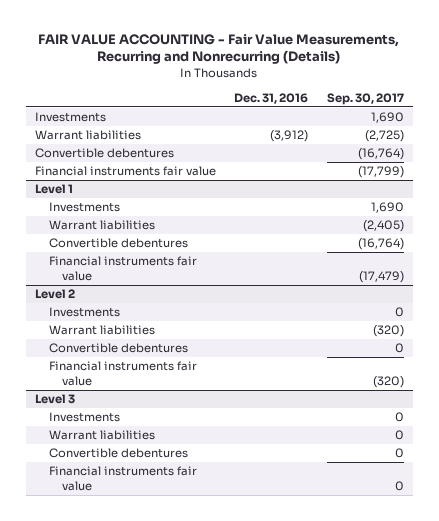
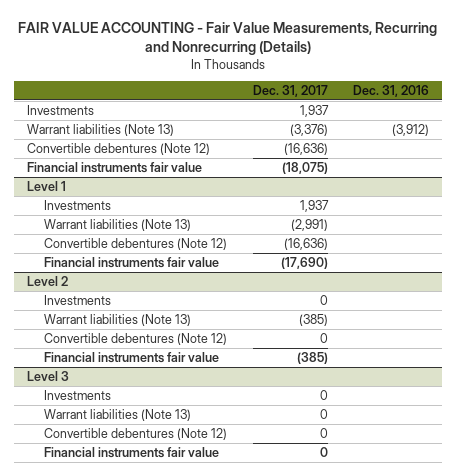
[326,92,404,105] Sep. 30, 2017 -> none
none -> [252,84,328,97] Dec. 31, 2017
[34,130,141,141] Warrant liabilities -> [26,123,174,136] Warrant liabilities (Note 13)
[34,148,174,159] Convertible debentures -> [26,142,210,155] Convertible debentures (Note 12)
[48,220,155,231] Warrant liabilities -> [43,218,191,231] Warrant liabilities (Note 13)
[48,238,188,249] Convertible debentures -> [43,237,227,250] Convertible debentures (Note 12)
[48,325,155,336] Warrant liabilities -> [43,313,191,326] Warrant liabilities (Note 13)
[48,343,188,354] Convertible debentures -> [43,332,227,345] Convertible debentures (Note 12)
[48,430,155,441] Warrant liabilities -> [43,408,191,421] Warrant liabilities (Note 13)
[48,448,188,459] Convertible debentures -> [43,427,227,440] Convertible debentures (Note 12)

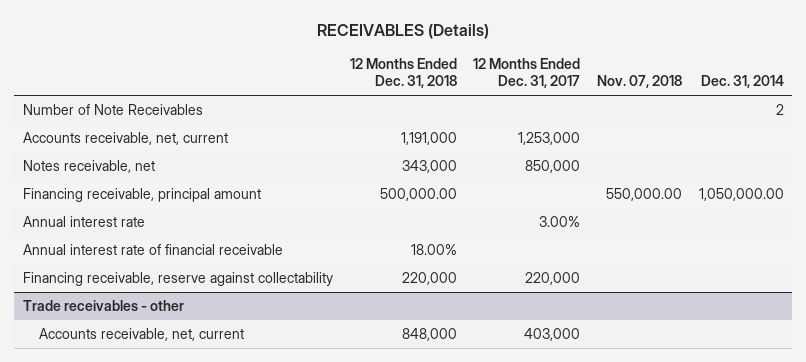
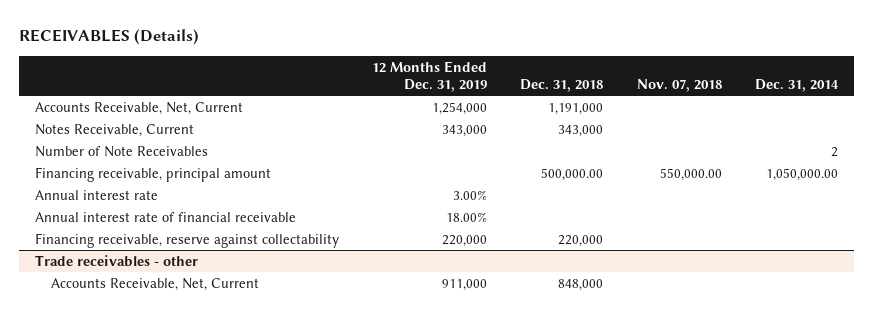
[349,57,457,89] 12 Months Ended Dec. 31, 2018 -> none
[473,57,581,89] 12 Months Ended Dec. 31, 2017 -> none
none -> [372,60,488,92] 12 Months Ended Dec. 31, 2019
none -> [520,78,604,92] Dec. 31, 2018
none -> [35,101,244,115] Accounts Receivable, Net, Current
none -> [35,123,195,137] Notes Receivable, Current
[22,131,228,145] Accounts receivable, net, current -> none
[22,159,155,173] Notes receivable, net -> none
[38,327,244,341] Accounts receivable, net, current -> [51,277,260,291] Accounts Receivable, Net, Current

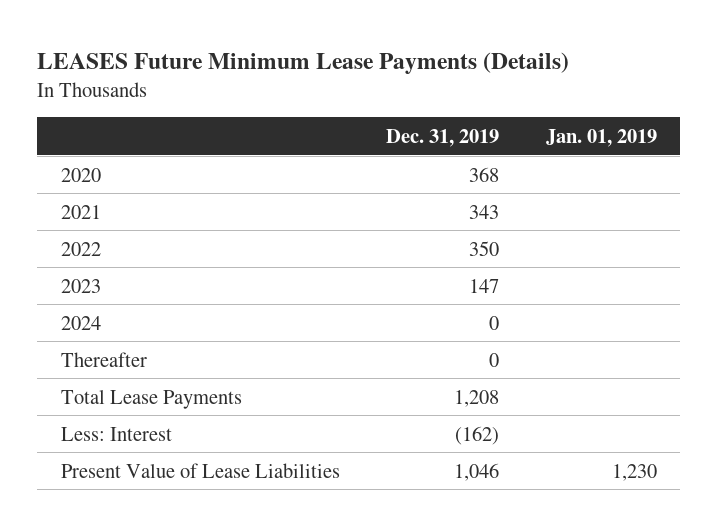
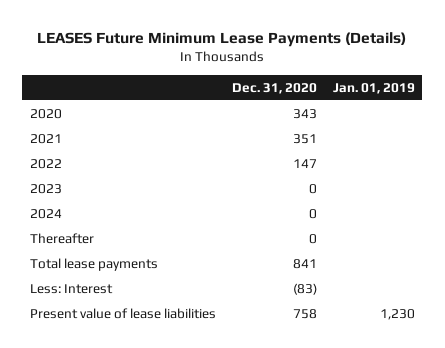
[386,128,500,147] Dec. 31, 2019 -> none
none -> [231,82,317,94] Dec. 31, 2020
[60,389,242,409] Total Lease Payments -> [30,257,159,271] Total lease payments
[60,462,340,478] Present Value of Lease Liabilities -> [30,307,217,319] Present value of lease liabilities

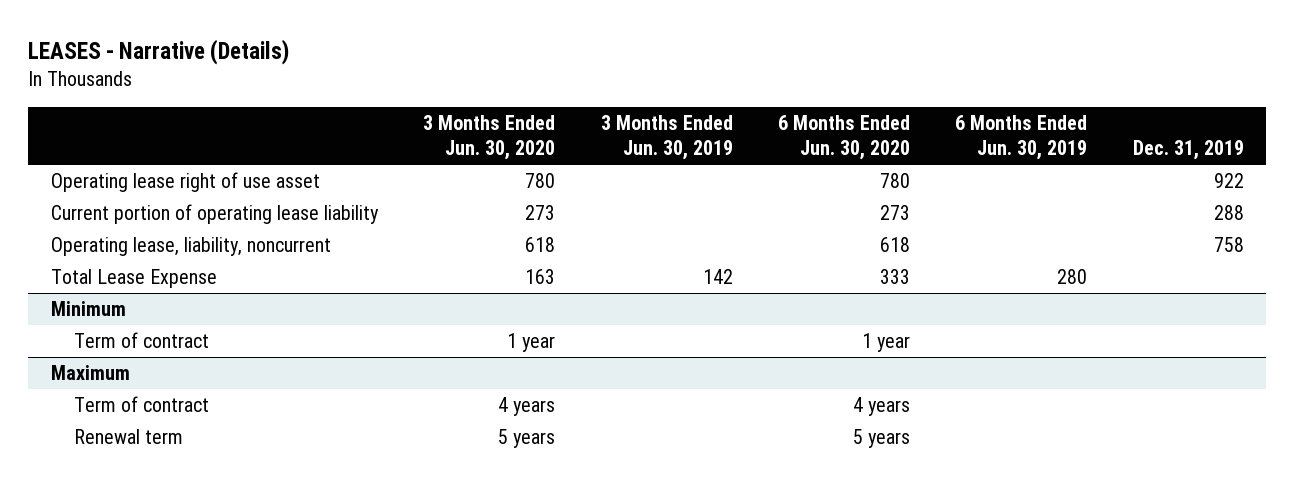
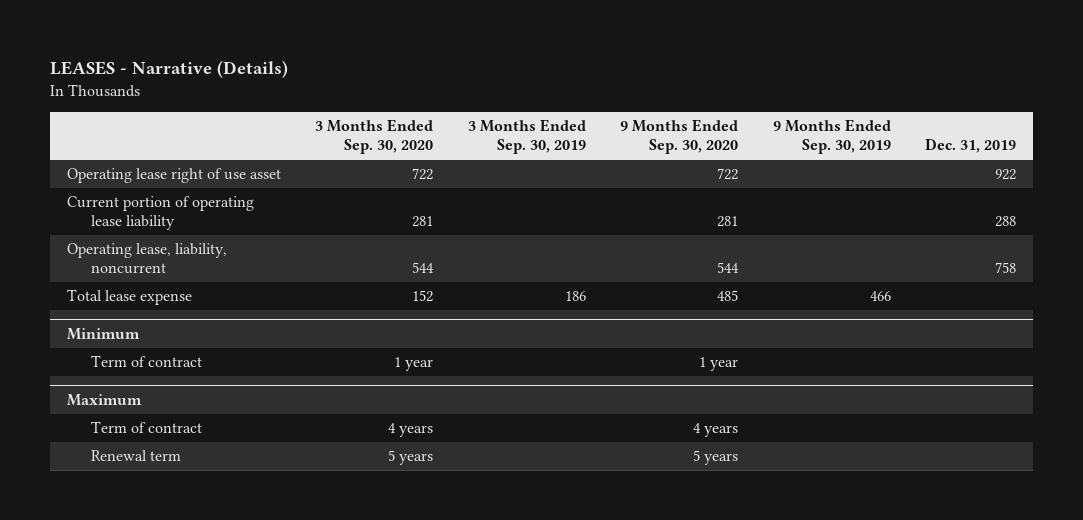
[423,114,556,161] 3 Months Ended Jun. 30, 2020 -> none
[600,114,733,161] 3 Months Ended Jun. 30, 2019 -> none
[777,114,910,161] 6 Months Ended Jun. 30, 2020 -> none
[955,114,1088,161] 6 Months Ended Jun. 30, 2019 -> none
none -> [315,119,434,155] 3 Months Ended Sep. 30, 2020
none -> [467,119,586,155] 3 Months Ended Sep. 30, 2019
none -> [620,119,739,155] 9 Months Ended Sep. 30, 2020
none -> [772,119,891,155] 9 Months Ended Sep. 30, 2019
[50,269,217,289] Total Lease Expense -> [66,289,192,306] Total lease expense

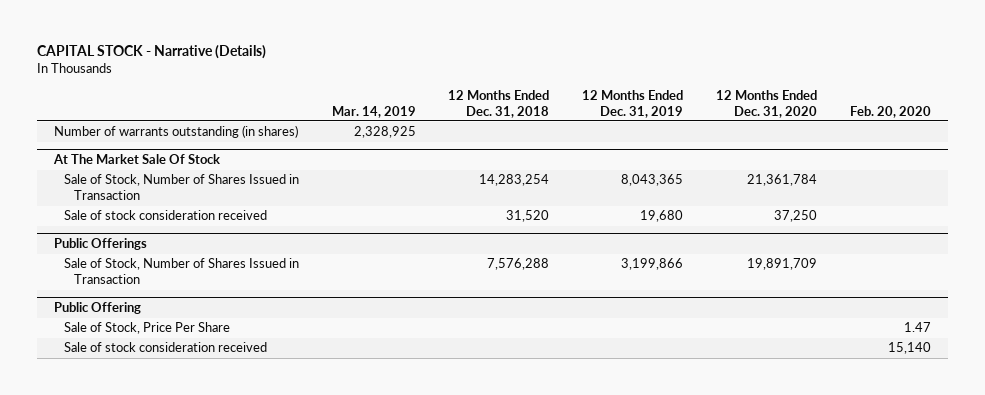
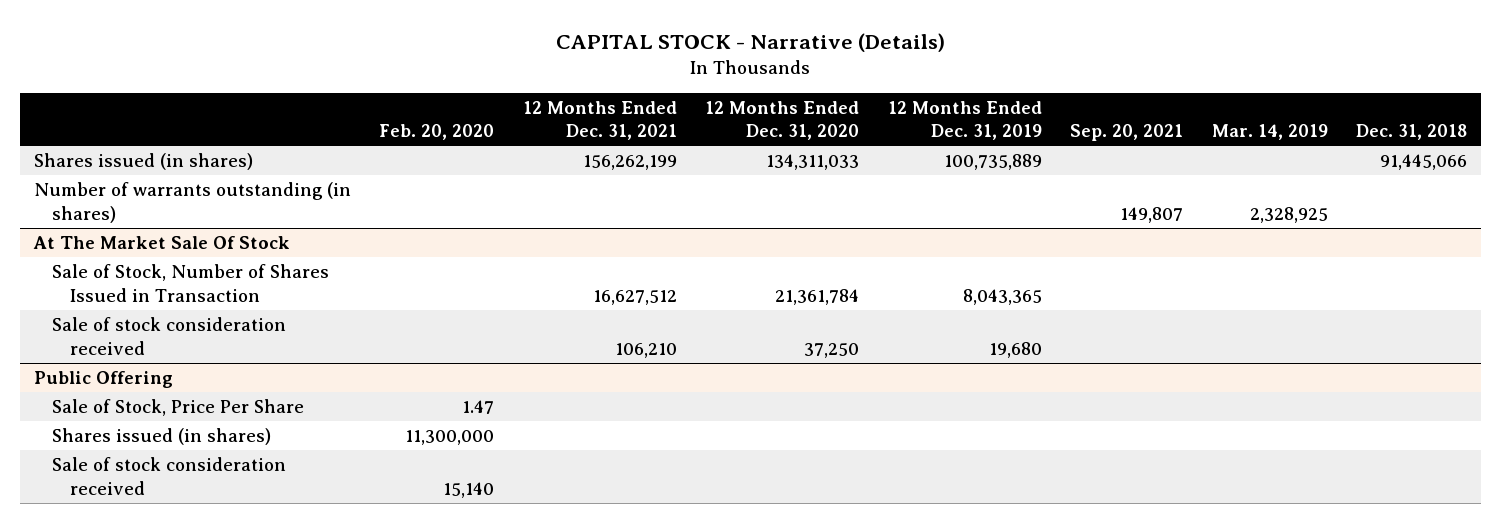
[448,89,550,118] 12 Months Ended Dec. 31, 2018 -> none
none -> [522,100,677,141] 12 Months Ended Dec. 31, 2021
none -> [1070,124,1184,142] Sep. 20, 2021
none -> [1356,124,1468,141] Dec. 31, 2018
none -> [33,153,253,171] Shares issued (in shares)
[53,238,147,251] Public Offerings -> none
[63,258,299,285] Sale of Stock, Number of Shares Issued in Transaction -> none
none -> [51,428,271,446] Shares issued (in shares)

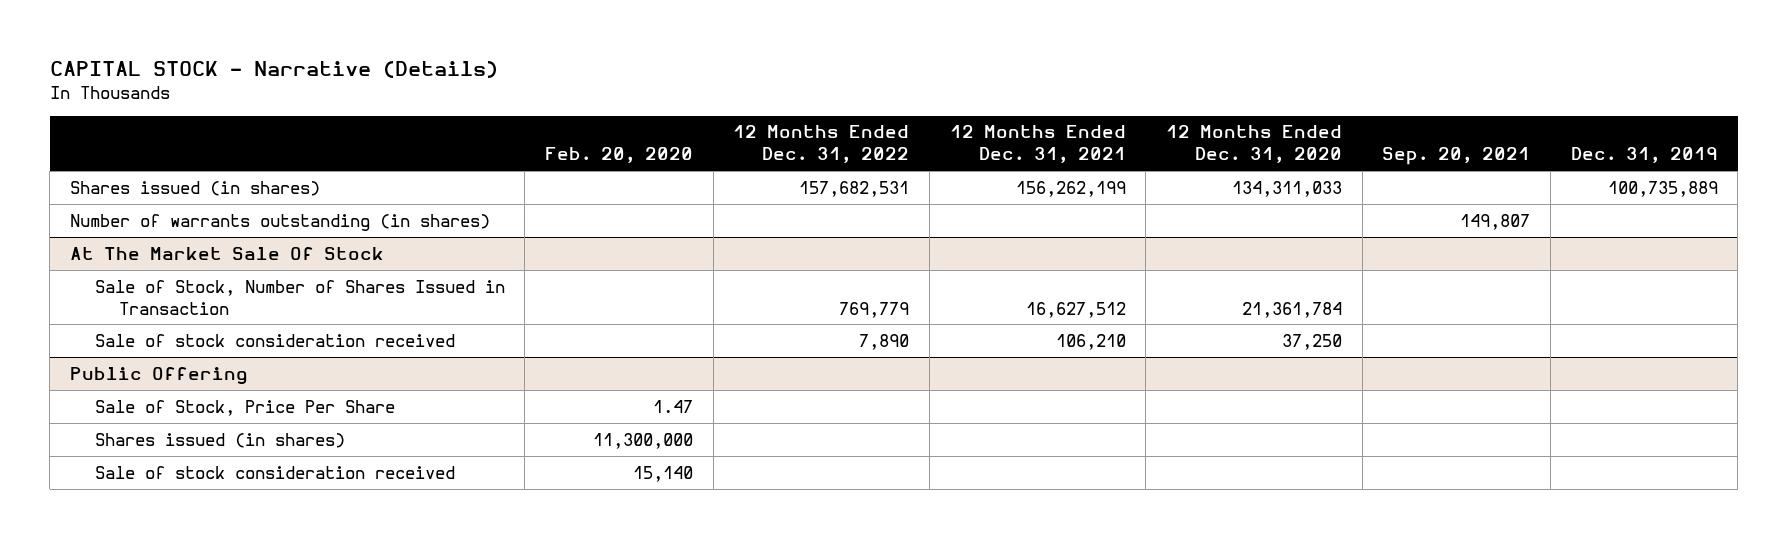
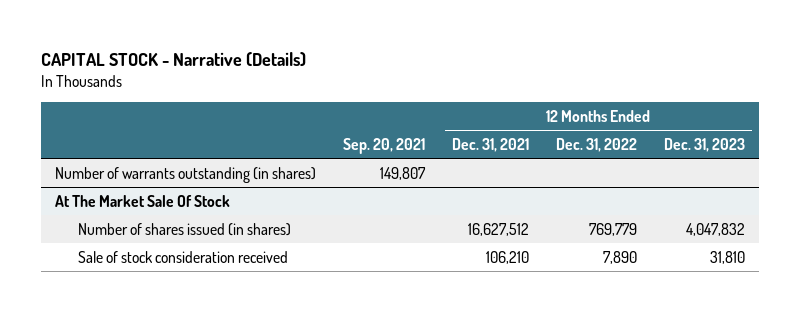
[544,147,693,164] Feb. 20, 2020 -> none
[1165,125,1342,164] 12 Months Ended Dec. 31, 2020 -> none
[1570,147,1718,164] Dec. 31, 2019 -> none
none -> [664,138,746,153] Dec. 31, 2023
[69,180,320,196] Shares issued (in shares) -> none
[94,279,505,315] Sale of Stock, Number of Shares Issued in Transaction -> [78,222,292,236] Number of shares issued (in shares)
[69,366,248,385] Public Offering -> none
[94,399,395,416] Sale of Stock, Price Per Share -> none
[94,432,345,448] Shares issued (in shares) -> none
[94,465,455,479] Sale of stock consideration received -> none

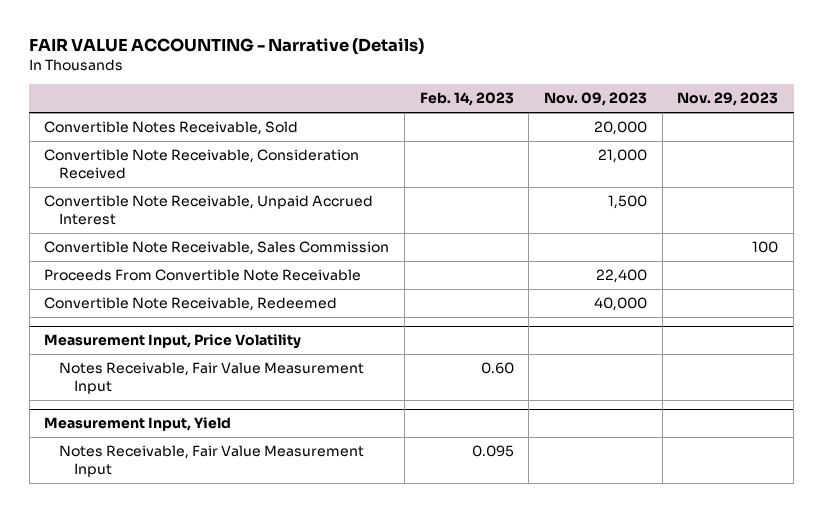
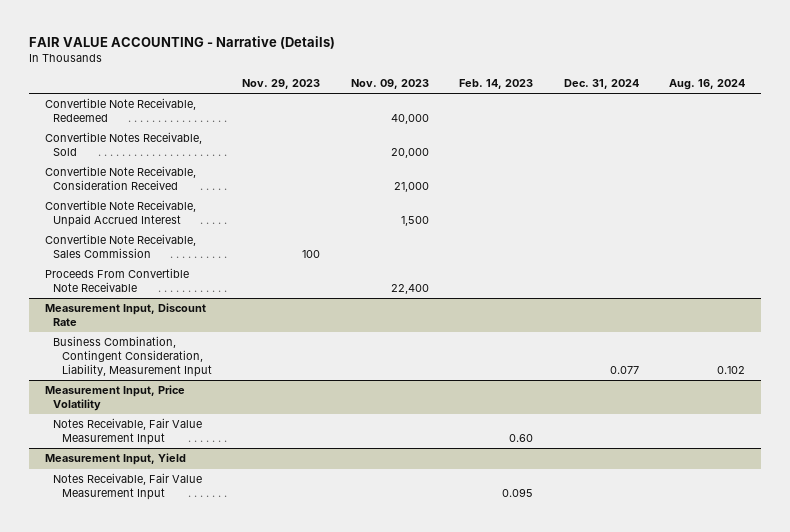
none -> [563,79,639,90] Dec. 31, 2024
none -> [669,79,746,91] Aug. 16, 2024
[44,297,338,312] Convertible Note Receivable, Redeemed -> [44,98,196,123] Convertible Note Receivable, Redeemed
none -> [44,303,206,327] Measurement Input, Discount Rate
none -> [53,336,212,377] Business Combination, Contingent Consideration, Liability, Measurement Input

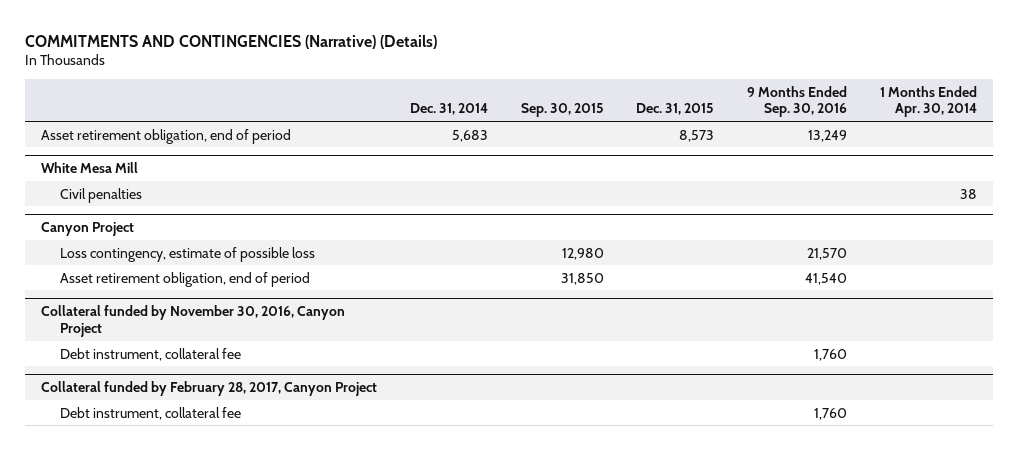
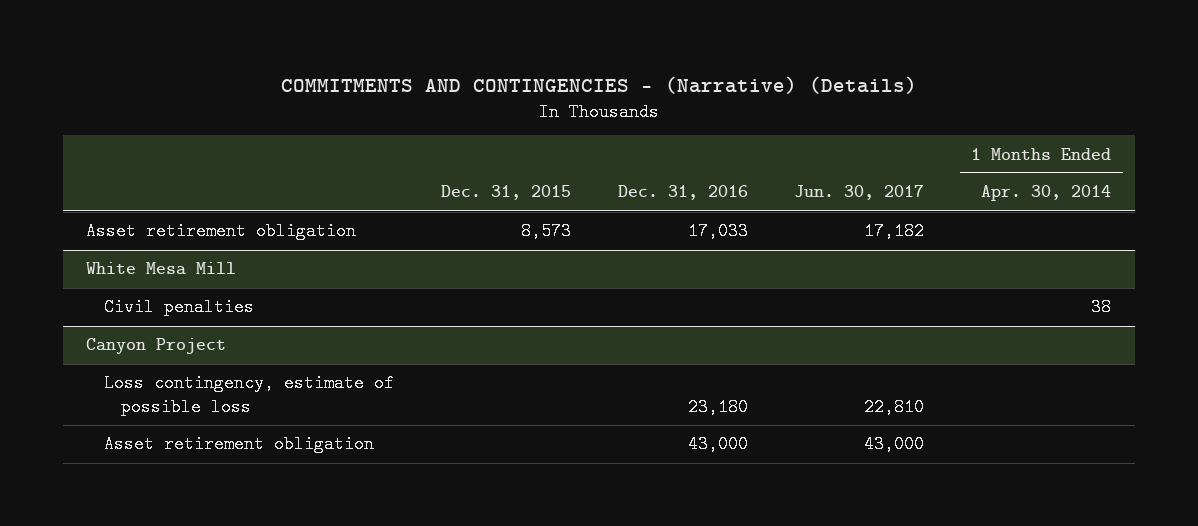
[25,34,438,49] COMMITMENTS AND CONTINGENCIES (Narrative) (Details) -> [280,75,917,94] COMMITMENTS AND CONTINGENCIES - (Narrative) (Details)
[410,103,489,116] Dec. 31, 2014 -> none
[520,103,604,118] Sep. 30, 2015 -> none
[746,85,847,118] 9 Months Ended Sep. 30, 2016 -> none
none -> [617,185,748,201] Dec. 31, 2016
none -> [794,185,925,201] Jun. 30, 2017
[41,128,292,144] Asset retirement obligation, end of period -> [86,222,357,241] Asset retirement obligation
[41,304,346,337] Collateral funded by November 30, 2016, Canyon Project -> none
[60,347,242,361] Debt instrument, collateral fee -> none
[41,380,378,396] Collateral funded by February 28, 2017, Canyon Project -> none
[60,406,242,420] Debt instrument, collateral fee -> none
[60,271,311,287] Asset retirement obligation, end of period -> [103,435,374,454] Asset retirement obligation

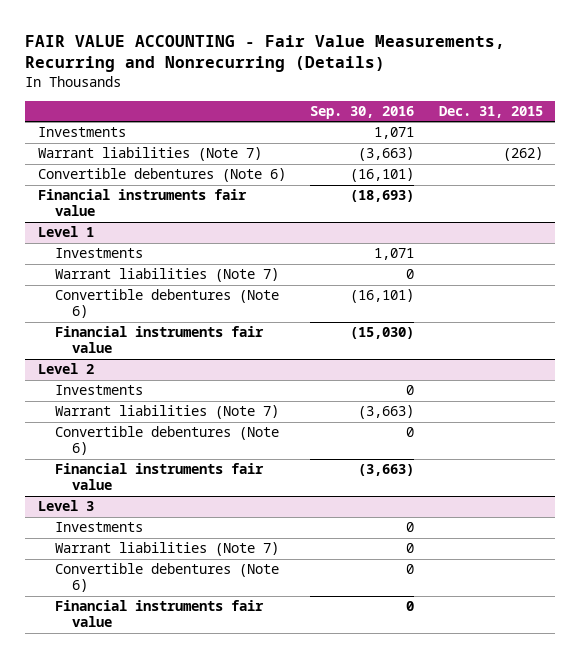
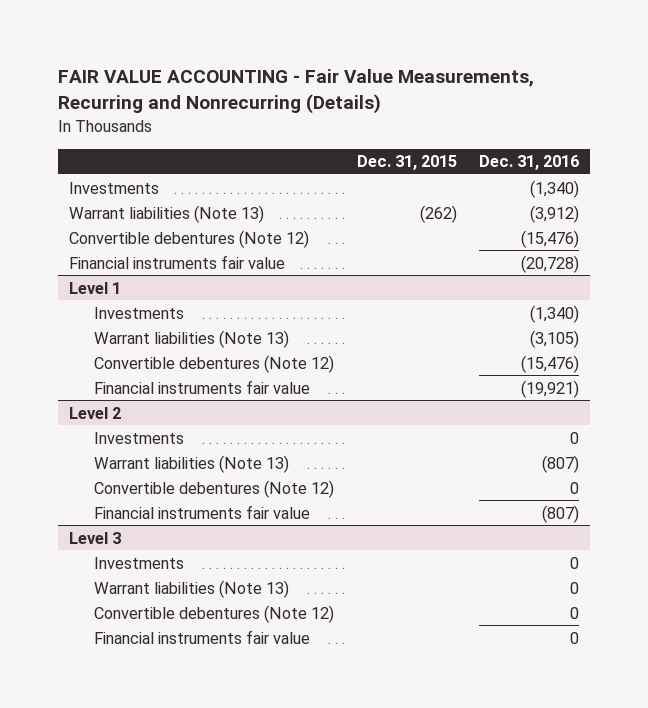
[310,105,415,119] Sep. 30, 2016 -> none
none -> [479,155,580,171] Dec. 31, 2016
[37,147,262,162] Warrant liabilities (Note 7) -> [68,204,264,223] Warrant liabilities (Note 13)
[37,168,286,183] Convertible debentures (Note 6) -> [68,229,309,248] Convertible debentures (Note 12)
[54,268,279,283] Warrant liabilities (Note 7) -> [94,329,290,348] Warrant liabilities (Note 13)
[54,289,279,319] Convertible debentures (Note 6) -> [94,354,335,373] Convertible debentures (Note 12)
[54,405,279,420] Warrant liabilities (Note 7) -> [94,454,290,473] Warrant liabilities (Note 13)
[54,426,279,456] Convertible debentures (Note 6) -> [94,479,335,498] Convertible debentures (Note 12)
[54,542,279,557] Warrant liabilities (Note 7) -> [94,579,290,598] Warrant liabilities (Note 13)
[54,563,279,593] Convertible debentures (Note 6) -> [94,604,335,623] Convertible debentures (Note 12)

